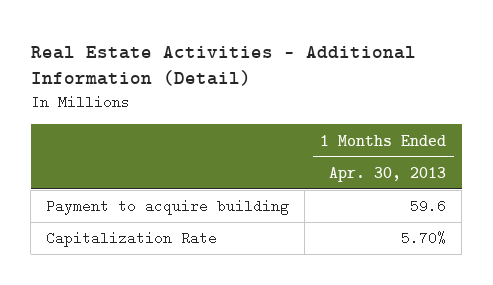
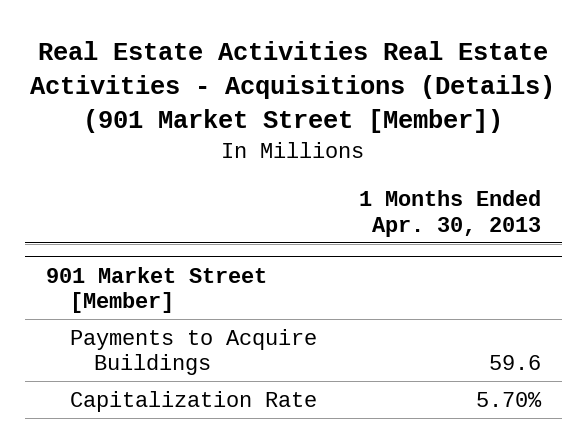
[30,45,416,87] Real Estate Activities - Additional Information (Detail) -> [30,40,556,134] Real Estate Activities Real Estate Activities - Acquisitions (Details) (901 Market Street [Member])
none -> [46,266,268,314] 901 Market Street [Member]
[46,199,290,216] Payment to acquire building -> [70,328,318,376] Payments to Acquire Buildings

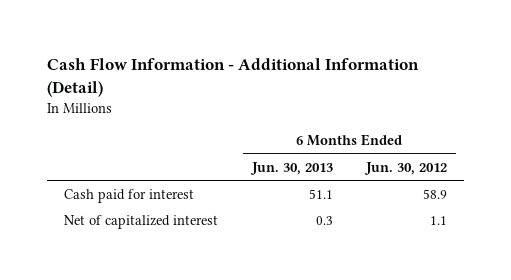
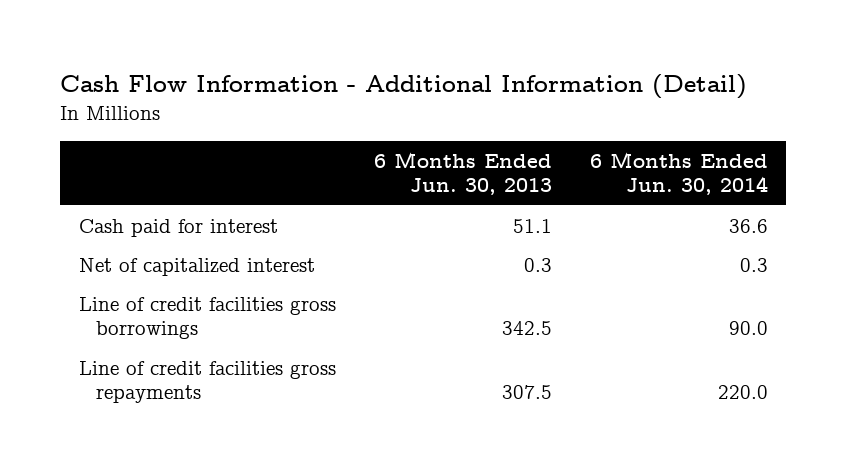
[364,161,448,175] Jun. 30, 2012 -> none
none -> [589,151,768,196] 6 Months Ended Jun. 30, 2014
none -> [78,296,336,340] Line of credit facilities gross borrowings
none -> [78,360,336,404] Line of credit facilities gross repayments

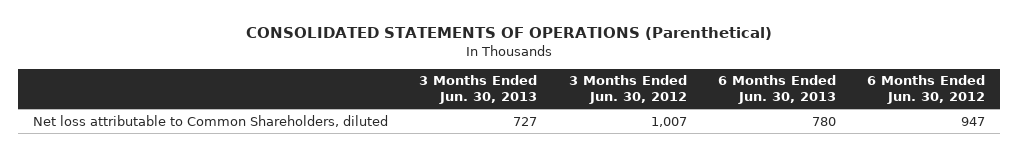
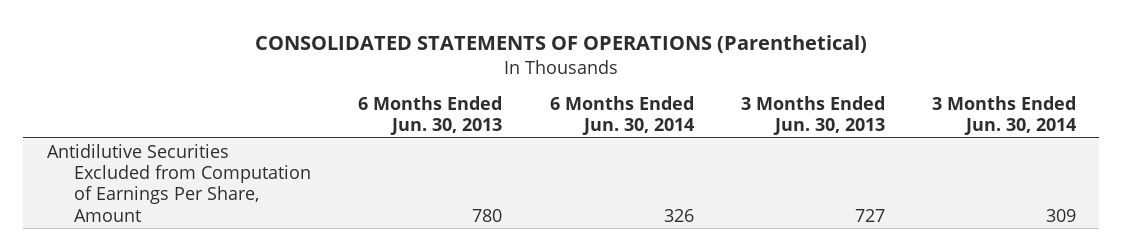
[568,75,687,104] 3 Months Ended Jun. 30, 2012 -> none
[866,75,985,104] 6 Months Ended Jun. 30, 2012 -> none
none -> [549,95,694,135] 6 Months Ended Jun. 30, 2014
none -> [931,95,1076,135] 3 Months Ended Jun. 30, 2014
[33,114,389,127] Net loss attributable to Common Shareholders, diluted -> [46,143,312,222] Antidilutive Securities Excluded from Computation of Earnings Per Share, Amount

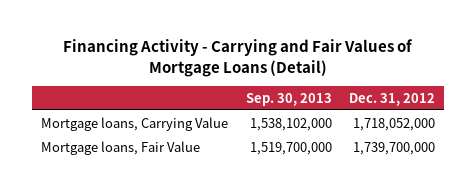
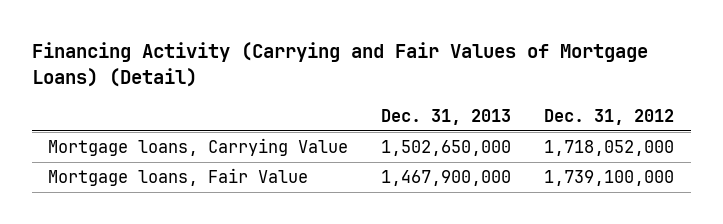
[63,39,414,77] Financing Activity - Carrying and Fair Values of Mortgage Loans (Detail) -> [31,41,648,87] Financing Activity (Carrying and Fair Values of Mortgage Loans) (Detail)
[245,92,332,106] Sep. 30, 2013 -> none
none -> [381,108,512,125] Dec. 31, 2013
[353,141,436,155] 1,739,700,000 -> [544,170,675,187] 1,739,100,000

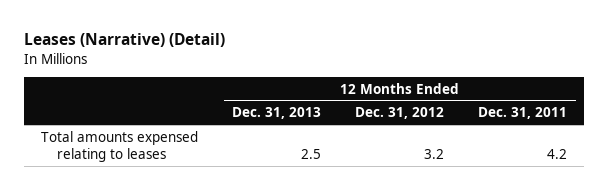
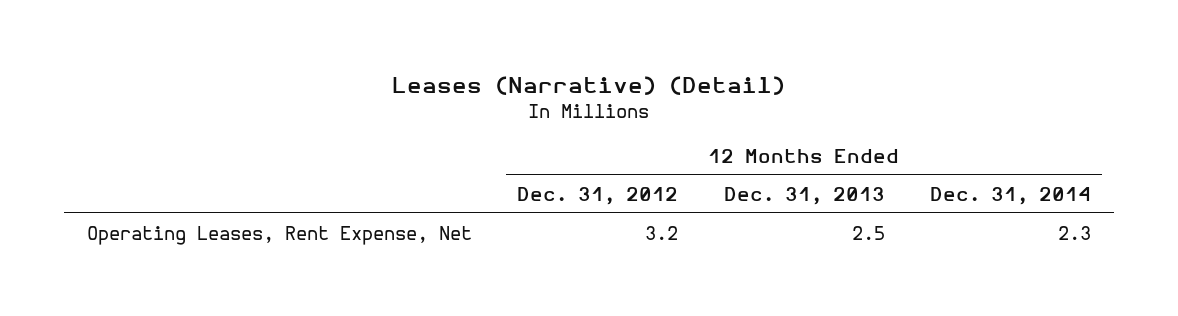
[478,107,568,120] Dec. 31, 2011 -> none
none -> [929,186,1091,205] Dec. 31, 2014
[41,130,199,162] Total amounts expensed relating to leases -> [86,226,472,246] Operating Leases, Rent Expense, Net

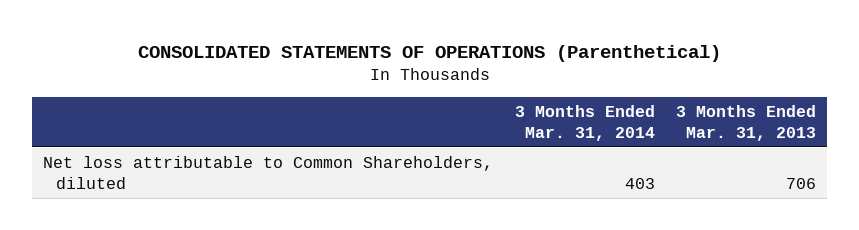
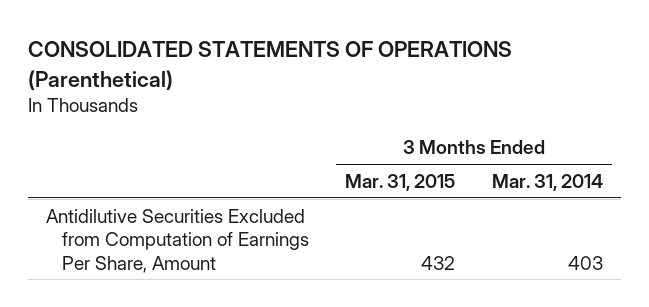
[676,104,817,141] 3 Months Ended Mar. 31, 2013 -> none
none -> [345,173,456,191] Mar. 31, 2015
[43,156,494,189] Net loss attributable to Common Shareholders, diluted -> [46,208,310,273] Antidilutive Securities Excluded from Computation of Earnings Per Share, Amount

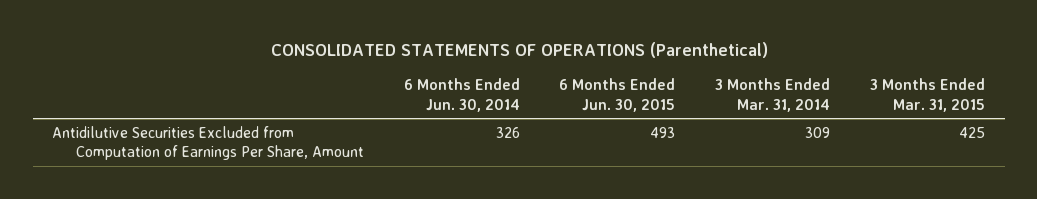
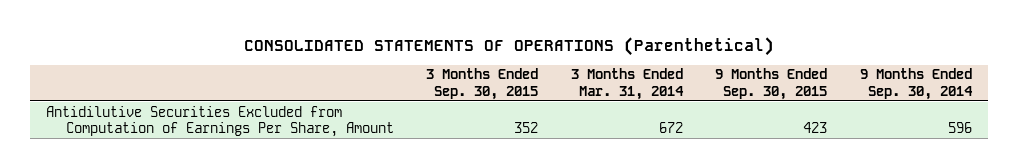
[403,78,520,112] 6 Months Ended Jun. 30, 2014 -> none
[559,78,676,112] 6 Months Ended Jun. 30, 2015 -> none
[869,78,985,112] 3 Months Ended Mar. 31, 2015 -> none
none -> [426,68,539,100] 3 Months Ended Sep. 30, 2015
none -> [715,68,828,100] 9 Months Ended Sep. 30, 2015
none -> [859,68,973,100] 9 Months Ended Sep. 30, 2014
[805,126,831,138] 309 -> [658,121,683,133] 672

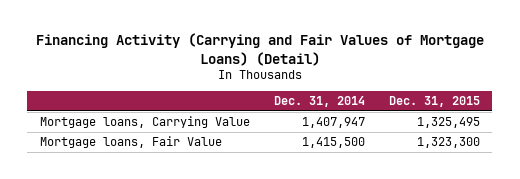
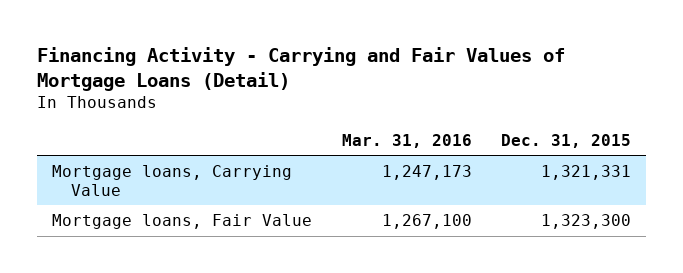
[35,33,484,66] Financing Activity (Carrying and Fair Values of Mortgage Loans) (Detail) -> [37,46,566,91] Financing Activity - Carrying and Fair Values of Mortgage Loans (Detail)
[273,95,365,107] Dec. 31, 2014 -> none
none -> [341,133,472,148] Mar. 31, 2016
[417,117,481,129] 1,325,495 -> [541,165,632,181] 1,321,331

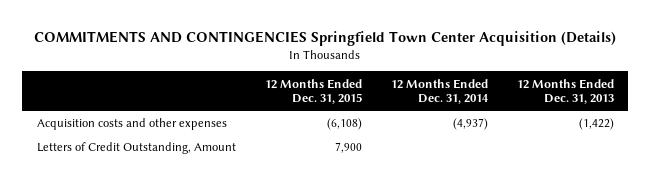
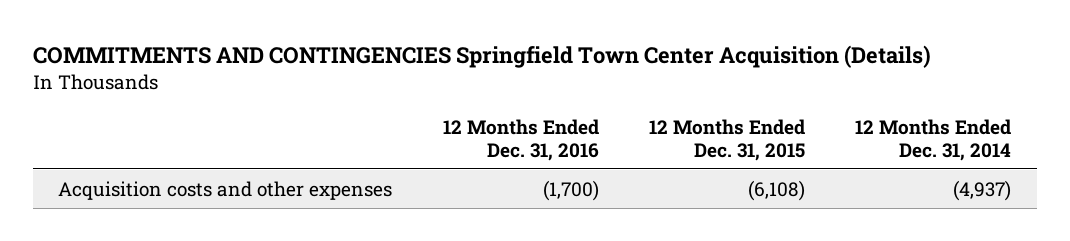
[516,78,614,105] 12 Months Ended Dec. 31, 2013 -> none
none -> [442,118,599,161] 12 Months Ended Dec. 31, 2016
[36,142,236,155] Letters of Credit Outstanding, Amount -> none

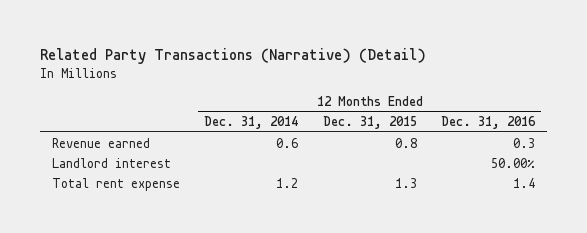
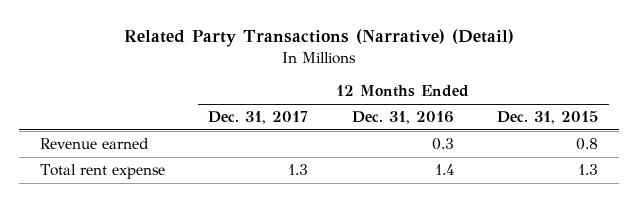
[204,116,299,130] Dec. 31, 2014 -> none
none -> [208,111,309,125] Dec. 31, 2017
[52,157,172,168] Landlord interest -> none

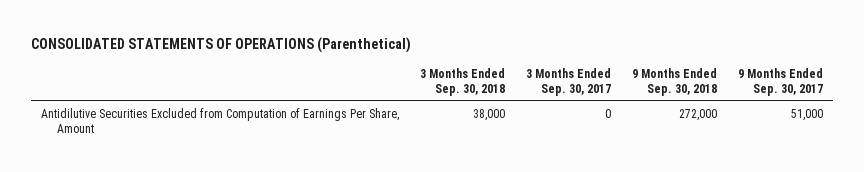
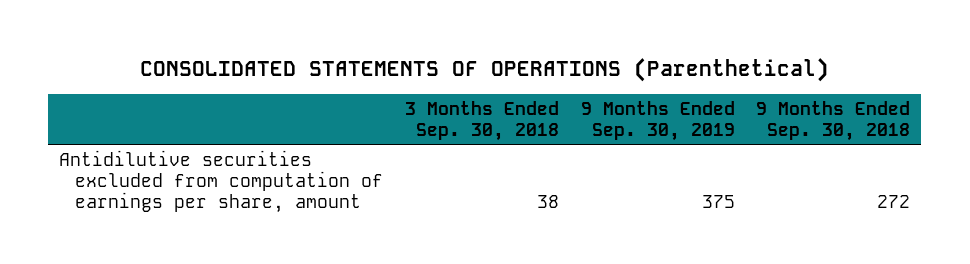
[525,68,611,96] 3 Months Ended Sep. 30, 2017 -> none
[737,68,823,96] 9 Months Ended Sep. 30, 2017 -> none
none -> [580,100,735,142] 9 Months Ended Sep. 30, 2019
[40,108,399,134] Antidilutive Securities Excluded from Computation of Earnings Per Share, Amount -> [59,149,383,213] Antidilutive securities excluded from computation of earnings per share, amount
[472,109,505,122] 38,000 -> [536,194,559,208] 38
[678,109,717,122] 272,000 -> [877,194,911,208] 272

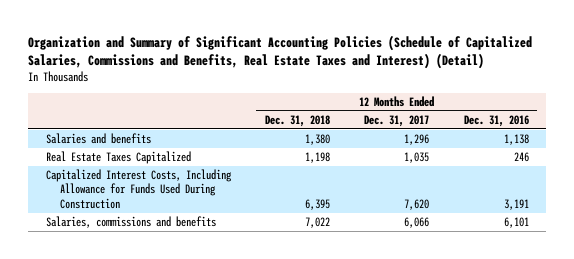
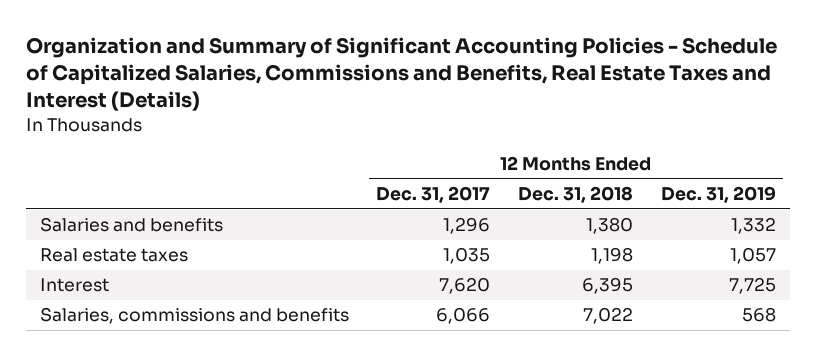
[28,34,533,70] Organization and Summary of Significant Accounting Policies (Schedule of Capitalized Salaries, Commissions and Benefits, Real Estate Taxes and Interest) (Detail) -> [25,36,777,112] Organization and Summary of Significant Accounting Policies - Schedule of Capitalized Salaries, Commissions and Benefits, Real Estate Taxes and Interest (Details)
[463,114,529,127] Dec. 31, 2016 -> none
none -> [660,185,776,203] Dec. 31, 2019
[45,151,191,165] Real Estate Taxes Capitalized -> [39,248,188,263] Real estate taxes
[45,169,232,209] Capitalized Interest Costs, Including Allowance for Funds Used During Construction -> [39,278,109,293] Interest

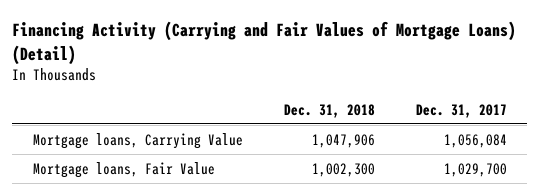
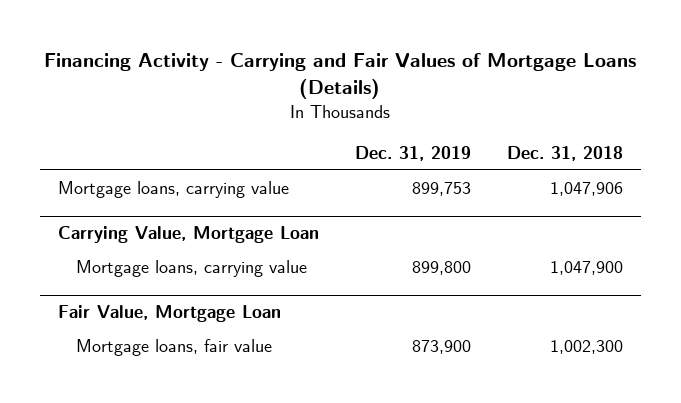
[12,20,517,65] Financing Activity (Carrying and Fair Values of Mortgage Loans) (Detail) -> [44,53,637,100] Financing Activity - Carrying and Fair Values of Mortgage Loans (Details)
[415,103,507,118] Dec. 31, 2017 -> none
none -> [354,145,471,161] Dec. 31, 2019
[32,132,243,149] Mortgage loans, Carrying Value -> [58,181,290,199] Mortgage loans, carrying value
none -> [58,226,320,244] Carrying Value, Mortgage Loan
none -> [76,260,308,278] Mortgage loans, carrying value
none -> [58,305,282,323] Fair Value, Mortgage Loan
[32,161,215,178] Mortgage loans, Fair Value -> [76,339,273,357] Mortgage loans, fair value

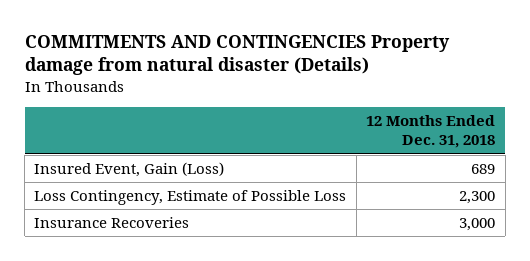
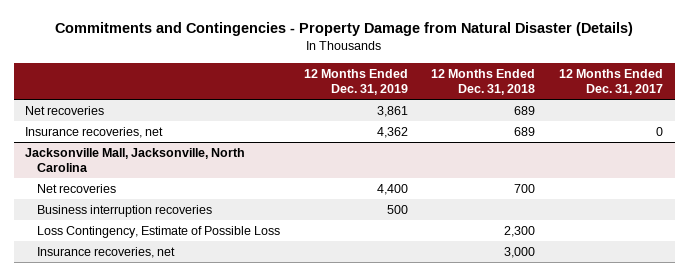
[24,35,450,76] COMMITMENTS AND CONTINGENCIES Property damage from natural disaster (Details) -> [55,22,634,37] Commitments and Contingencies - Property Damage from Natural Disaster (Details)
none -> [303,69,408,96] 12 Months Ended Dec. 31, 2019
none -> [559,69,664,96] 12 Months Ended Dec. 31, 2017
[34,162,225,178] Insured Event, Gain (Loss) -> [25,106,105,116] Net recoveries
none -> [25,127,164,139] Insurance recoveries, net
none -> [25,148,246,172] Jacksonville Mall, Jacksonville, North Carolina
none -> [36,184,116,194] Net recoveries
none -> [36,205,212,218] Business interruption recoveries
[34,217,190,229] Insurance Recoveries -> [36,247,175,259] Insurance recoveries, net

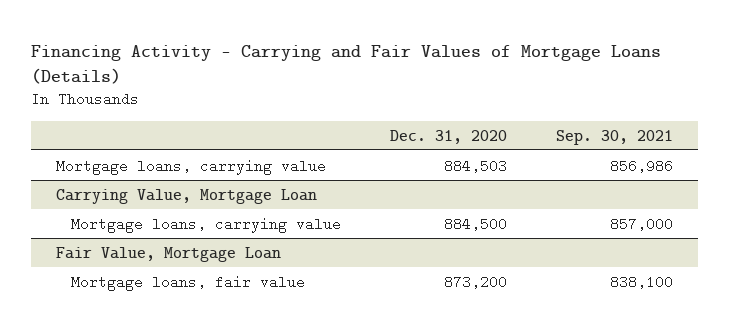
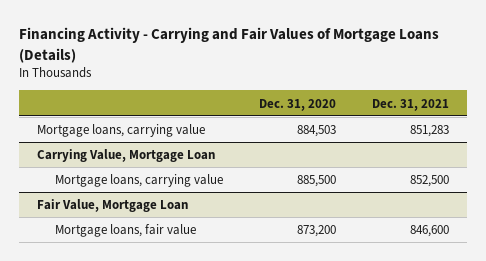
[556,129,674,145] Sep. 30, 2021 -> none
none -> [371,98,449,111] Dec. 31, 2021
[443,216,507,231] 884,500 -> [297,175,337,188] 885,500

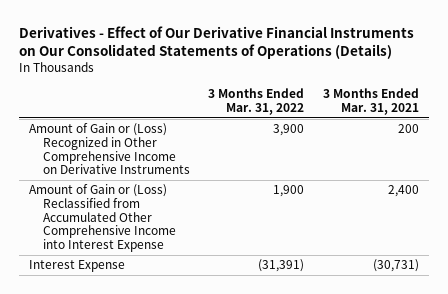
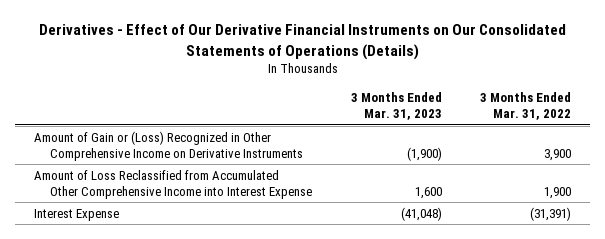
[323,88,420,115] 3 Months Ended Mar. 31, 2021 -> none
none -> [350,91,442,121] 3 Months Ended Mar. 31, 2023
[28,184,176,253] Amount of Gain or (Loss) Reclassified from Accumulated Other Comprehensive Income into Interest Expense -> [34,169,313,200] Amount of Loss Reclassified from Accumulated Other Comprehensive Income into Interest Expense

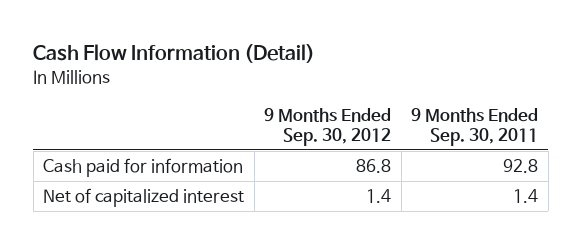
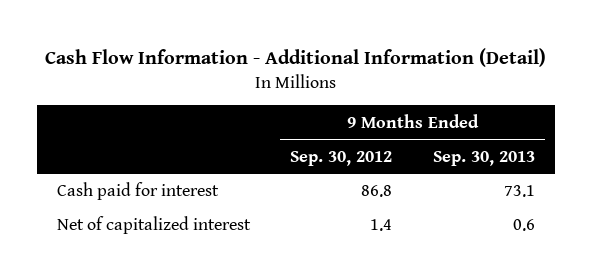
[33,43,316,63] Cash Flow Information (Detail) -> [44,47,546,67] Cash Flow Information - Additional Information (Detail)
[411,107,539,146] 9 Months Ended Sep. 30, 2011 -> none
none -> [432,150,535,166] Sep. 30, 2013
[43,157,244,177] Cash paid for information -> [56,182,219,201] Cash paid for interest

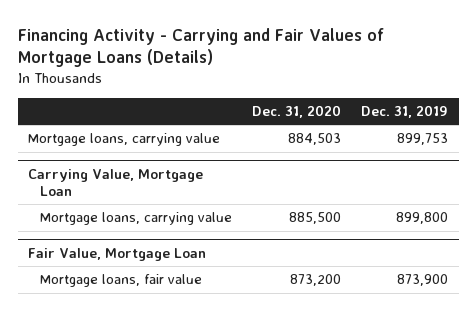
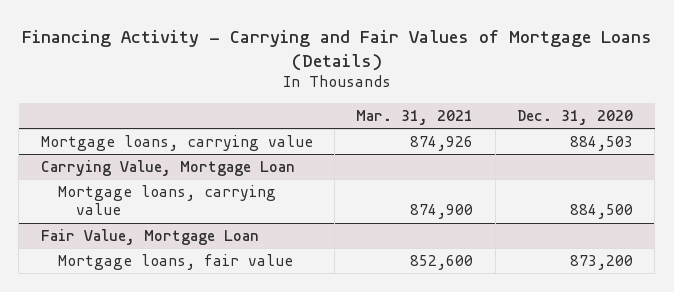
[361,105,449,119] Dec. 31, 2019 -> none
none -> [356,109,474,125] Mar. 31, 2021
[289,212,342,225] 885,500 -> [570,204,634,220] 884,500

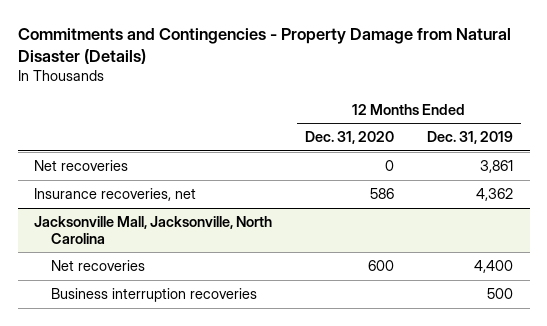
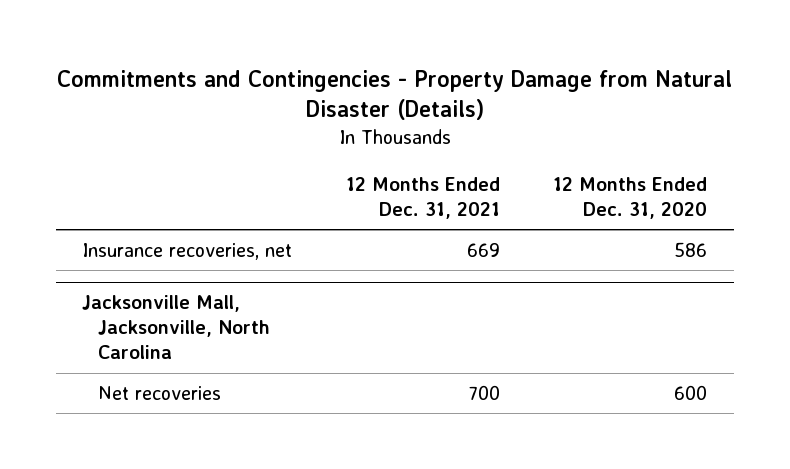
[427,131,514,145] Dec. 31, 2019 -> none
none -> [345,176,500,219] 12 Months Ended Dec. 31, 2021
[34,159,129,171] Net recoveries -> none
[50,287,257,302] Business interruption recoveries -> none

